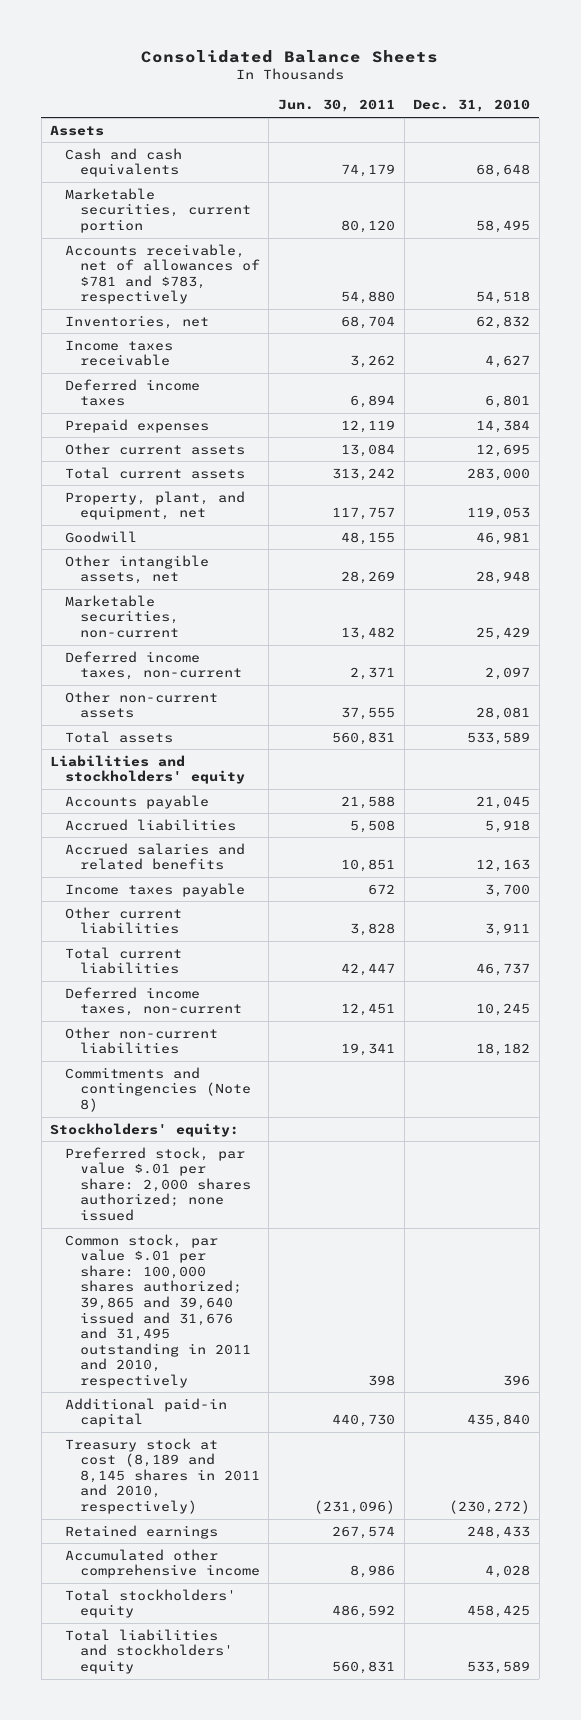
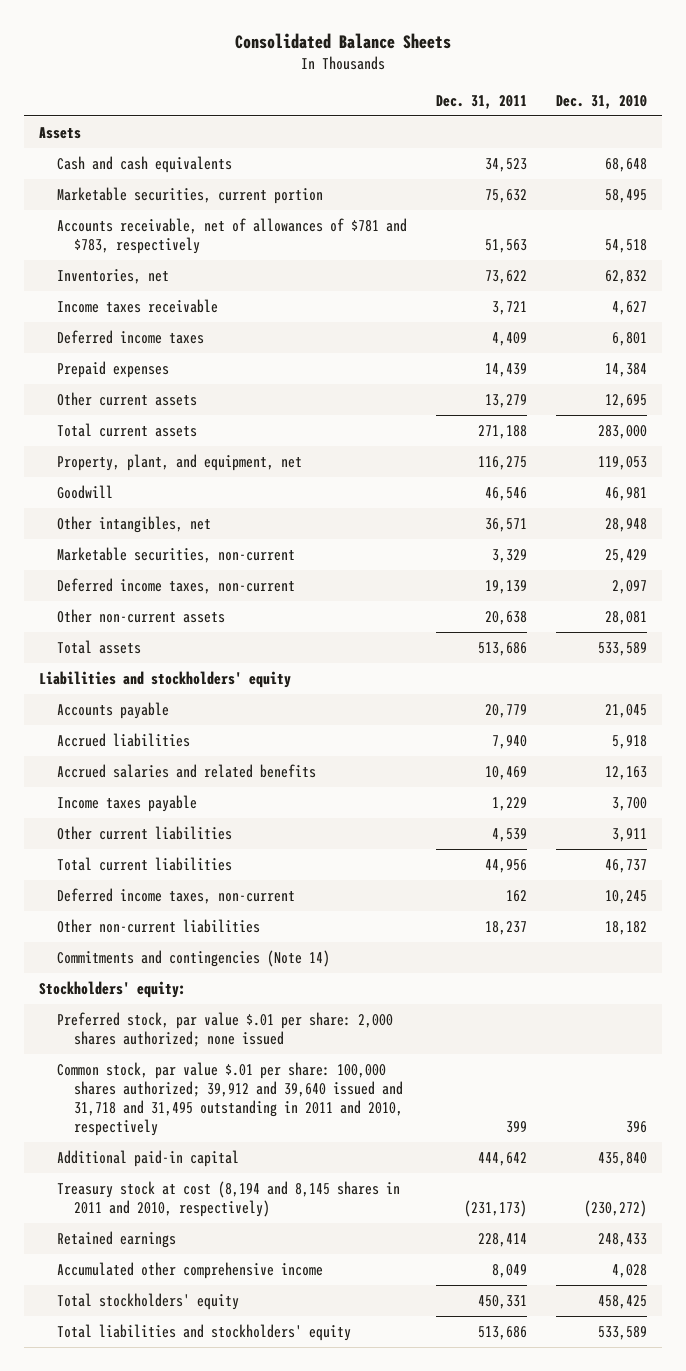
[277,99,395,113] Jun. 30, 2011 -> none
none -> [436,94,528,109] Dec. 31, 2011
[65,554,210,585] Other intangible assets, net -> [56,515,211,533] Other intangibles, net
[65,1066,251,1112] Commitments and contingencies (Note 8) -> [56,949,330,967] Commitments and contingencies (Note 14)
[65,1233,251,1388] Common stock, par value $.01 per share: 100,000 shares authorized; 39,865 and 39,640 issued and 31,676 and 31,495 outstanding in 2011 and 2010, respectively -> [56,1061,404,1137] Common stock, par value $.01 per share: 100,000 shares authorized; 39,912 and 39,640 issued and 31,718 and 31,495 outstanding in 2011 and 2010, respectively
[65,1437,260,1515] Treasury stock at cost (8,189 and 8,145 shares in 2011 and 2010, respectively) -> [56,1180,400,1217] Treasury stock at cost (8,194 and 8,145 shares in 2011 and 2010, respectively)

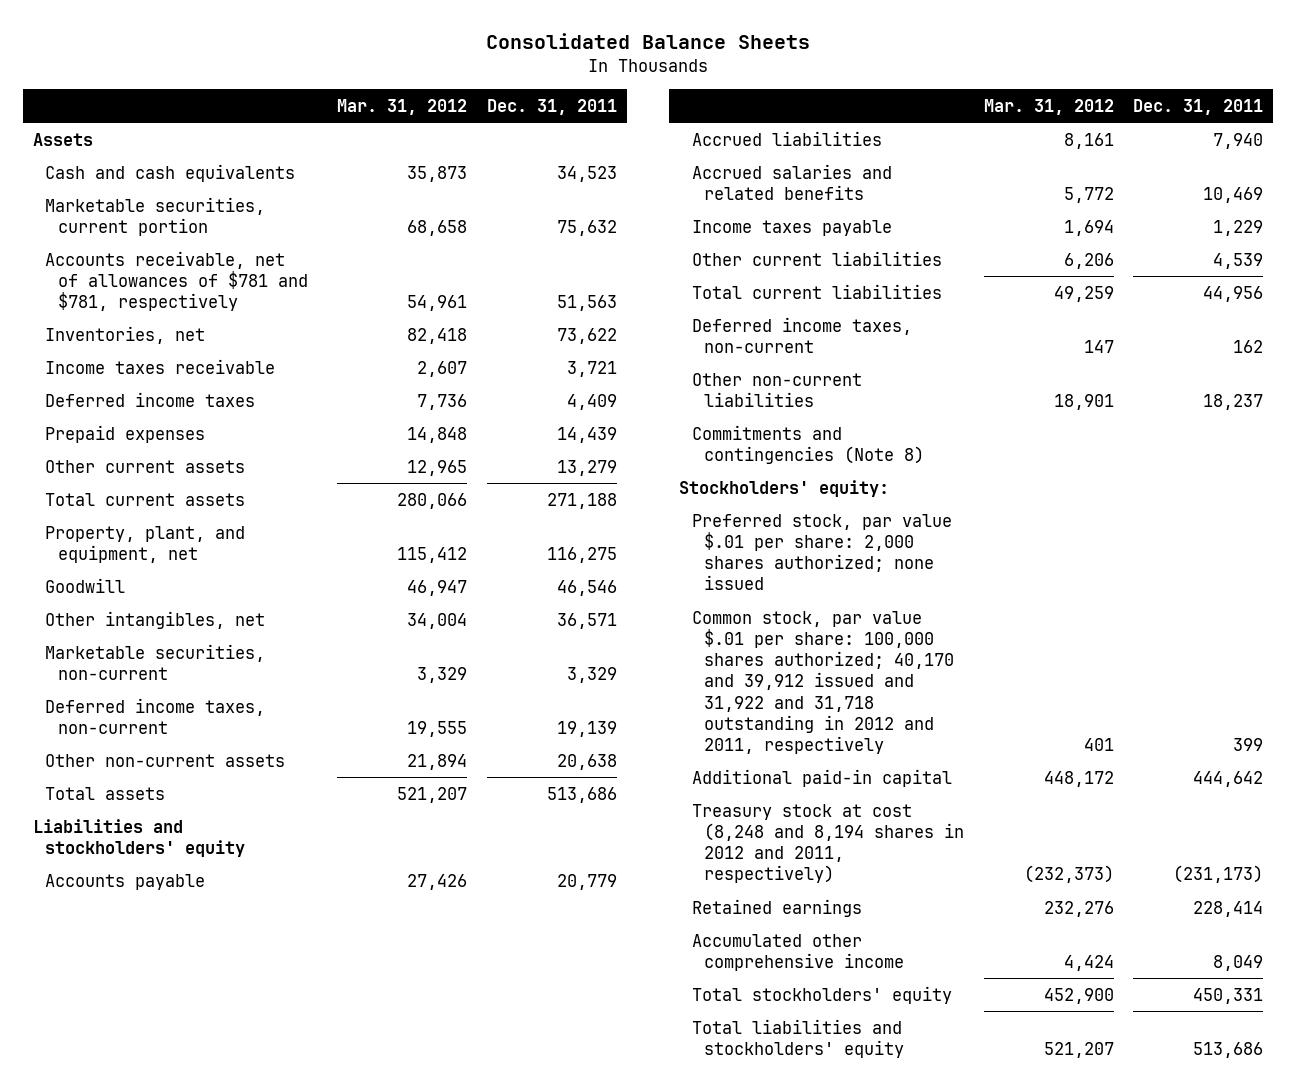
[556,94,648,109] Dec. 31, 2010 -> none
none -> [337,98,468,115] Mar. 31, 2012
[56,217,407,254] Accounts receivable, net of allowances of $781 and $783, respectively -> [45,250,308,312] Accounts receivable, net of allowances of $781 and $781, respectively
[56,949,330,967] Commitments and contingencies (Note 14) -> [691,424,925,464] Commitments and contingencies (Note 8)
[56,1061,404,1137] Common stock, par value $.01 per share: 100,000 shares authorized; 39,912 and 39,640 issued and 31,718 and 31,495 outstanding in 2011 and 2010, respectively -> [691,610,955,755] Common stock, par value $.01 per share: 100,000 shares authorized; 40,170 and 39,912 issued and 31,922 and 31,718 outstanding in 2012 and 2011, respectively
[56,1180,400,1217] Treasury stock at cost (8,194 and 8,145 shares in 2011 and 2010, respectively) -> [691,803,965,884] Treasury stock at cost (8,248 and 8,194 shares in 2012 and 2011, respectively)

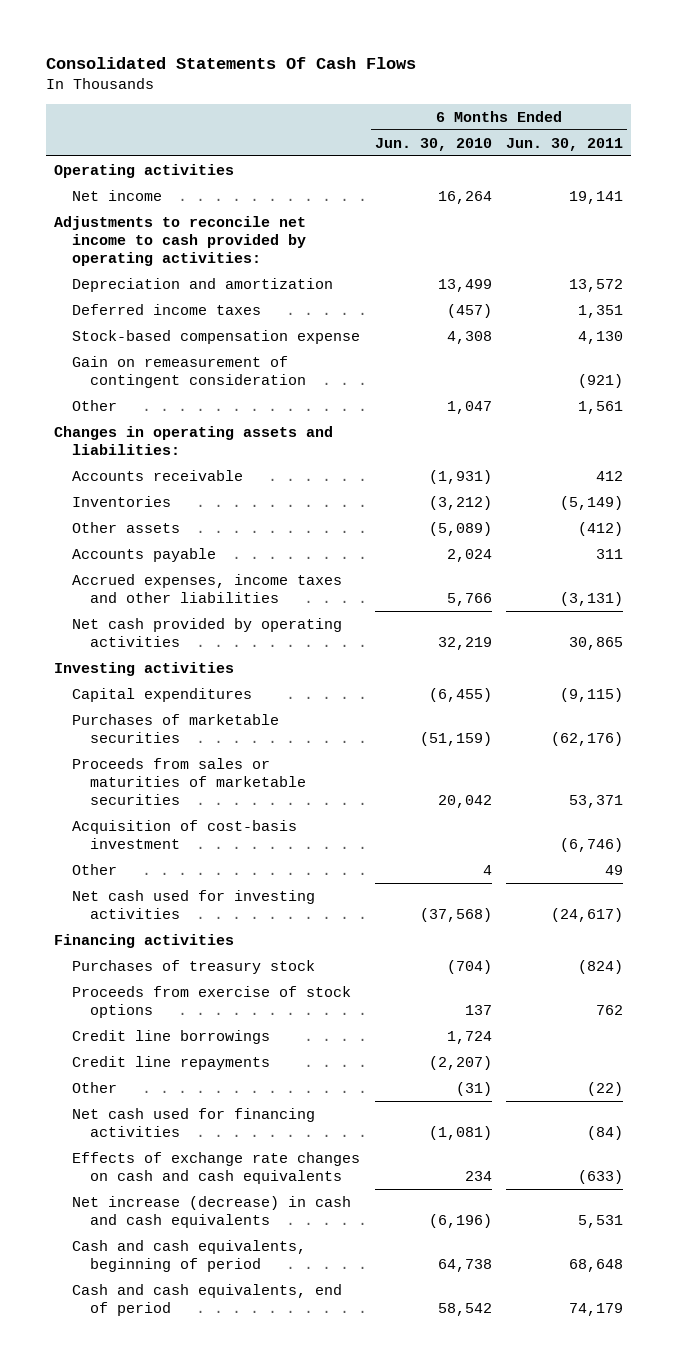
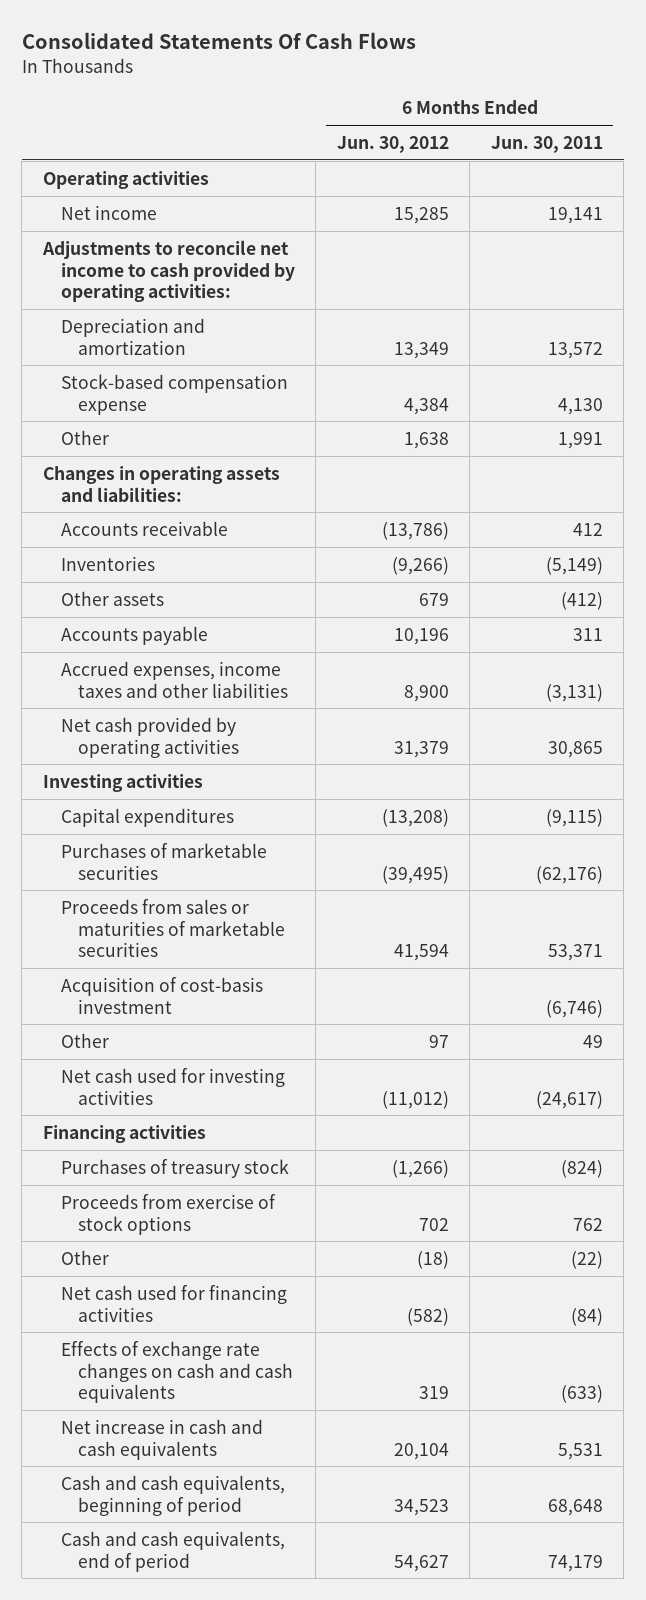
[374,137,492,151] Jun. 30, 2010 -> none
none -> [336,135,449,153] Jun. 30, 2012
[71,303,261,315] Deferred income taxes -> none
[71,355,306,388] Gain on remeasurement of contingent consideration -> none
[578,400,624,414] 1,561 -> [557,431,603,449] 1,991
[71,1029,270,1044] Credit line borrowings -> none
[71,1055,270,1070] Credit line repayments -> none
[71,1195,351,1228] Net increase (decrease) in cash and cash equivalents -> [60,1418,263,1460] Net increase in cash and cash equivalents

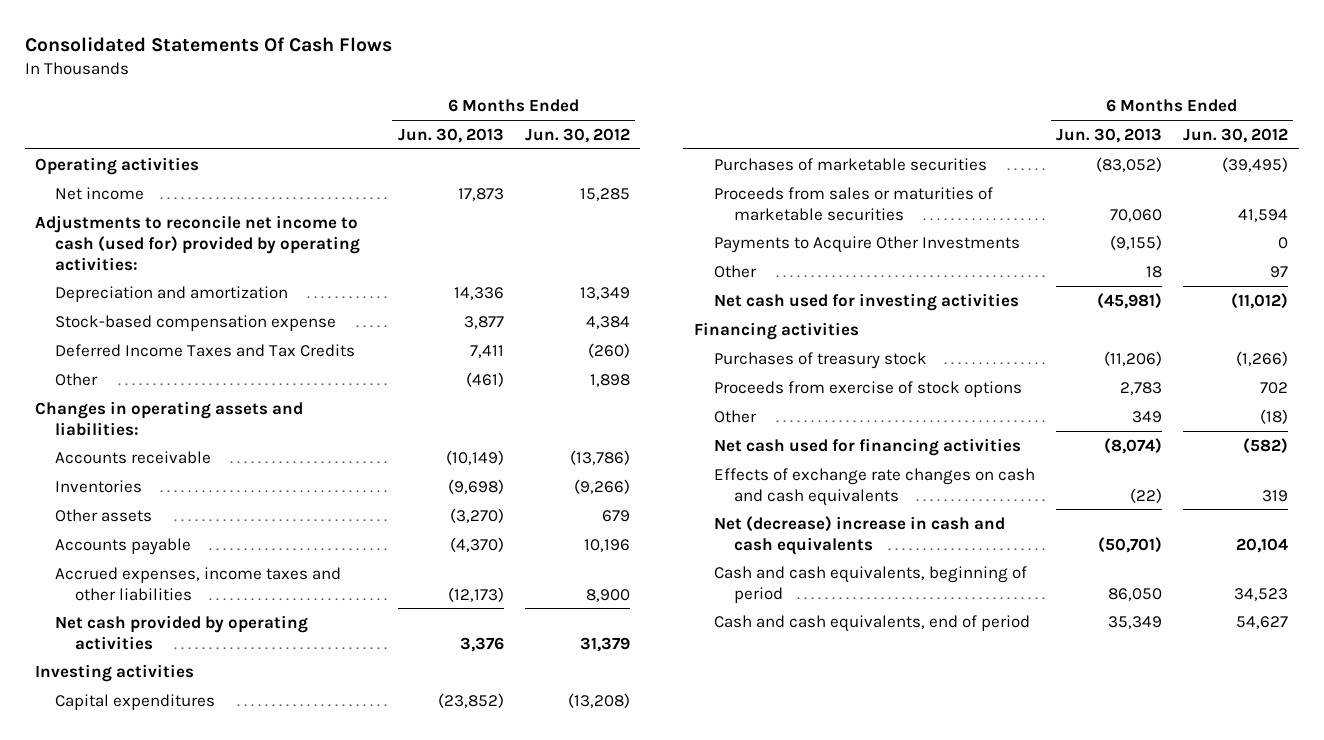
[490,135,603,153] Jun. 30, 2011 -> none
none -> [397,127,504,143] Jun. 30, 2013
[41,239,295,303] Adjustments to reconcile net income to cash provided by operating activities: -> [35,214,361,271] Adjustments to reconcile net income to cash (used for) provided by operating activities:
none -> [55,343,356,357] Deferred Income Taxes and Tax Credits
[403,431,449,449] 1,638 -> [589,373,630,387] 1,898
[60,976,263,1014] Acquisition of cost-basis investment -> none
none -> [713,235,1020,253] Payments to Acquire Other Investments
[60,1418,263,1460] Net increase in cash and cash equivalents -> [713,515,1005,555] Net (decrease) increase in cash and cash equivalents

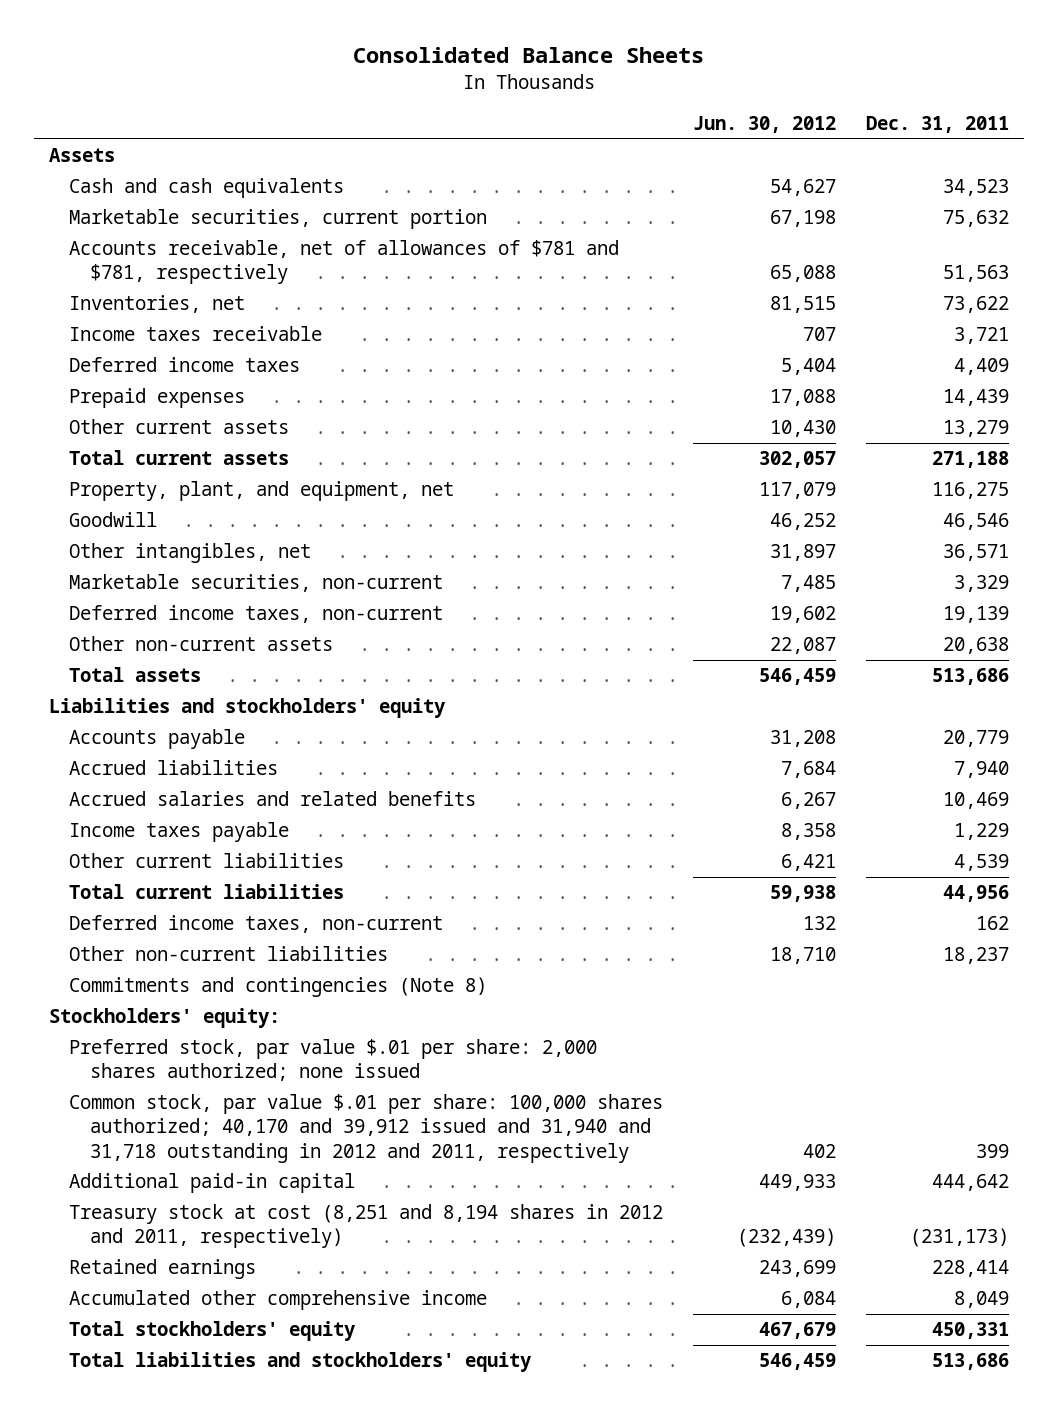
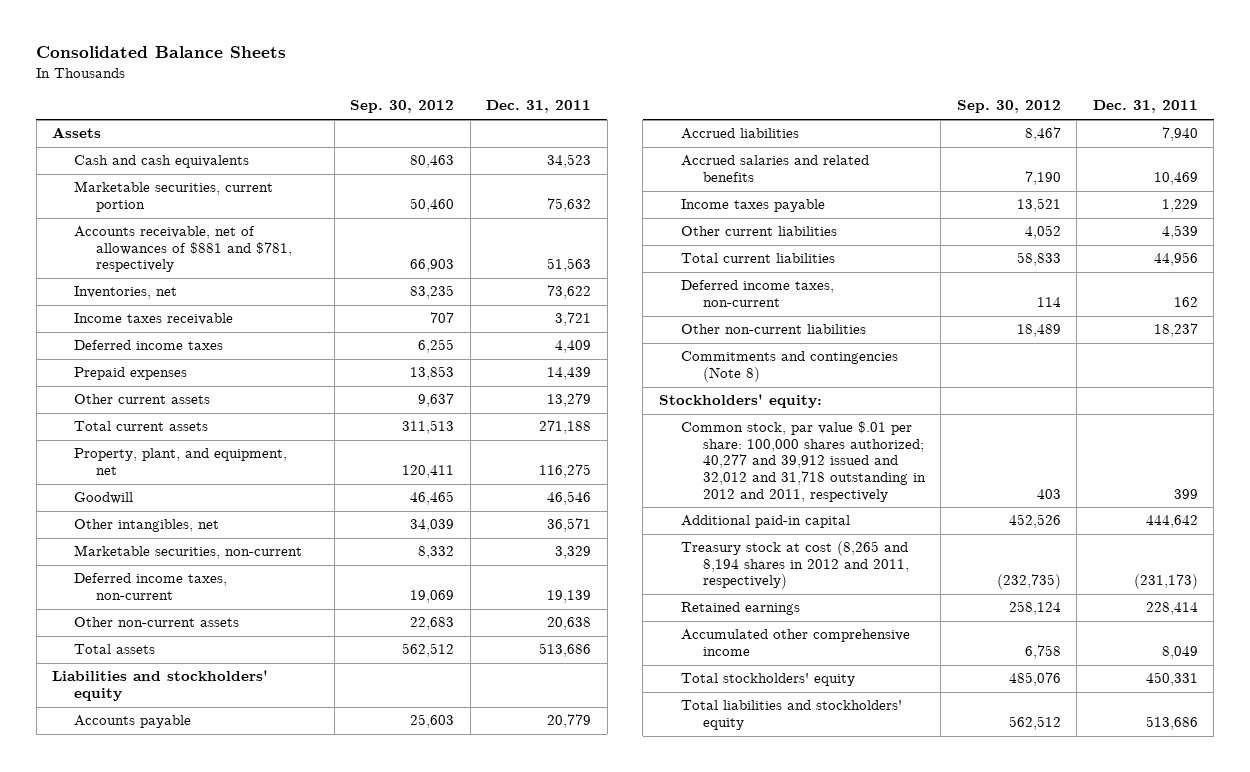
[693,116,837,134] Jun. 30, 2012 -> none
none -> [350,100,455,114] Sep. 30, 2012
[69,240,620,285] Accounts receivable, net of allowances of $781 and $781, respectively -> [74,226,292,273] Accounts receivable, net of allowances of $881 and $781, respectively
[69,1039,598,1082] Preferred stock, par value $.01 per share: 2,000 shares authorized; none issued -> none
[69,1094,664,1163] Common stock, par value $.01 per share: 100,000 shares authorized; 40,170 and 39,912 issued and 31,940 and 31,718 outstanding in 2012 and 2011, respectively -> [680,421,926,502] Common stock, par value $.01 per share: 100,000 shares authorized; 40,277 and 39,912 issued and 32,012 and 31,718 outstanding in 2012 and 2011, respectively
[69,1204,664,1249] Treasury stock at cost (8,251 and 8,194 shares in 2012 and 2011, respectively) -> [680,541,909,590] Treasury stock at cost (8,265 and 8,194 shares in 2012 and 2011, respectively)

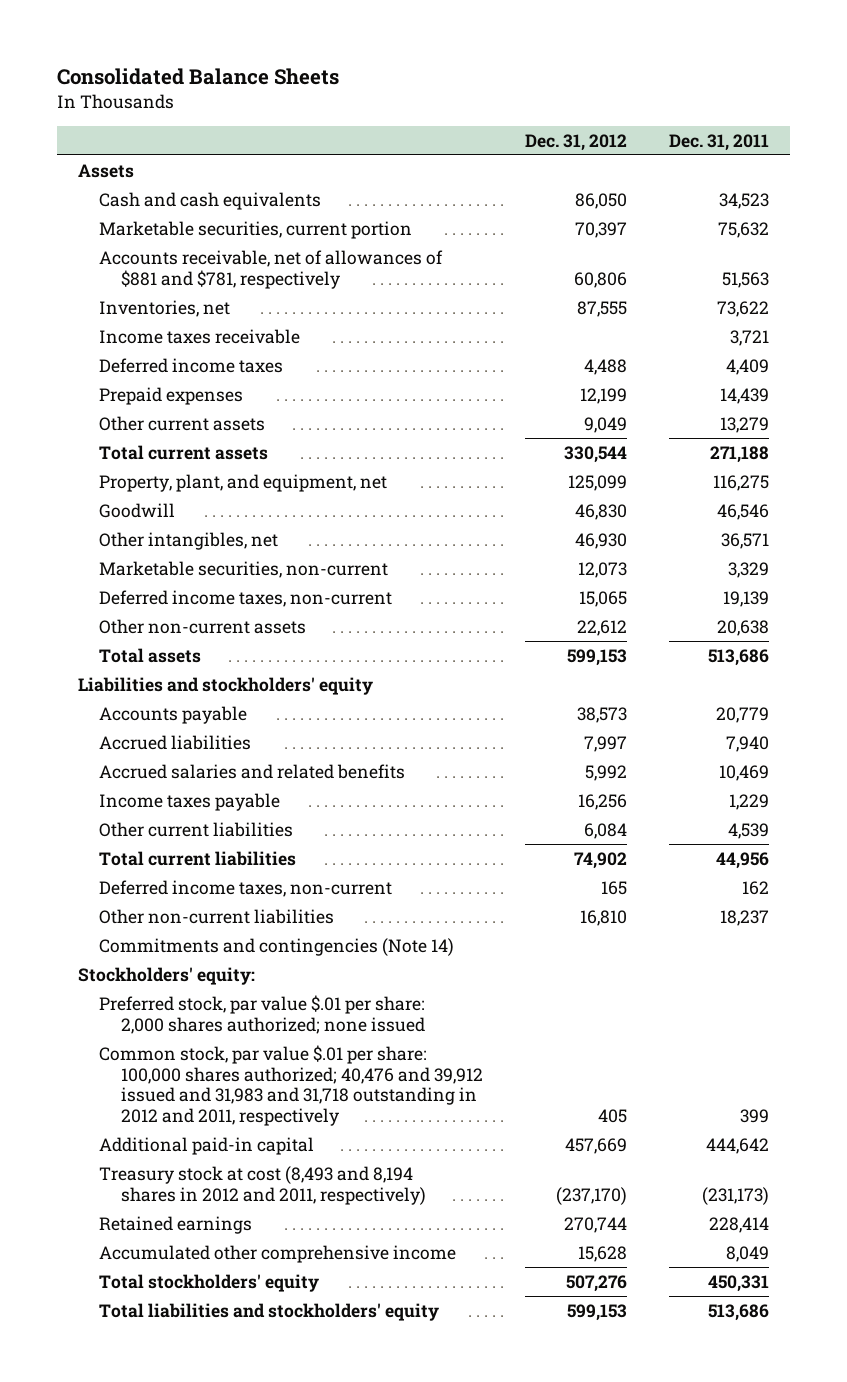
[350,100,455,114] Sep. 30, 2012 -> none
none -> [525,133,628,151] Dec. 31, 2012
[680,351,898,382] Commitments and contingencies (Note 8) -> [99,938,455,957] Commitments and contingencies (Note 14)
none -> [99,995,426,1034] Preferred stock, par value $.01 per share: 2,000 shares authorized; none issued
[680,421,926,502] Common stock, par value $.01 per share: 100,000 shares authorized; 40,277 and 39,912 issued and 32,012 and 31,718 outstanding in 2012 and 2011, respectively -> [99,1045,484,1126] Common stock, par value $.01 per share: 100,000 shares authorized; 40,476 and 39,912 issued and 31,983 and 31,718 outstanding in 2012 and 2011, respectively
[680,541,909,590] Treasury stock at cost (8,265 and 8,194 shares in 2012 and 2011, respectively) -> [99,1166,427,1205] Treasury stock at cost (8,493 and 8,194 shares in 2012 and 2011, respectively)

